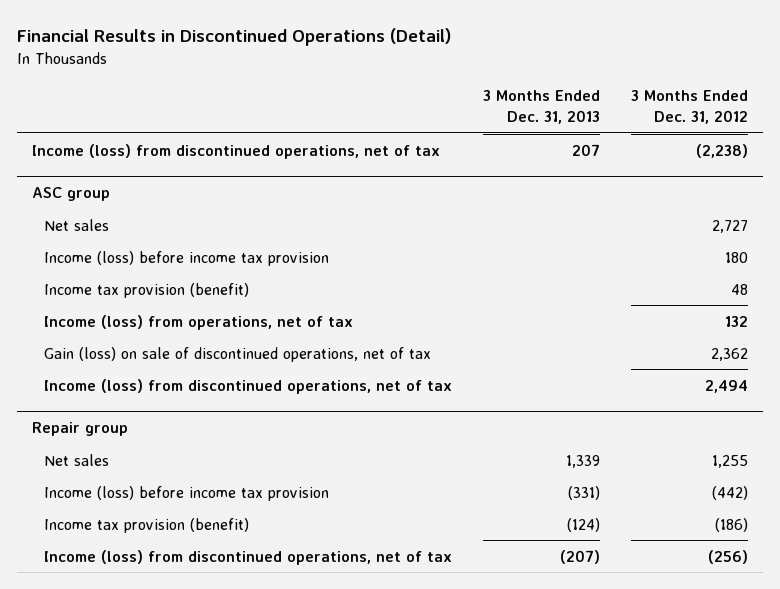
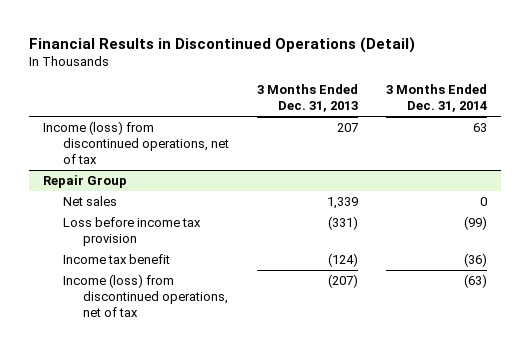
[630,90,748,124] 3 Months Ended Dec. 31, 2012 -> none
none -> [385,84,487,113] 3 Months Ended Dec. 31, 2014
[32,186,111,201] ASC group -> none
[43,218,109,231] Net sales -> none
[43,250,329,266] Income (loss) before income tax provision -> none
[43,282,249,298] Income tax provision (benefit) -> none
[43,314,353,330] Income (loss) from operations, net of tax -> none
[43,346,431,362] Gain (loss) on sale of discontinued operations, net of tax -> none
[43,378,452,394] Income (loss) from discontinued operations, net of tax -> none
[32,421,129,436] Repair group -> [42,175,127,189] Repair Group
[43,485,329,501] Income (loss) before income tax provision -> [62,217,201,246] Loss before income tax provision
[43,517,249,533] Income tax provision (benefit) -> [62,254,170,265] Income tax benefit

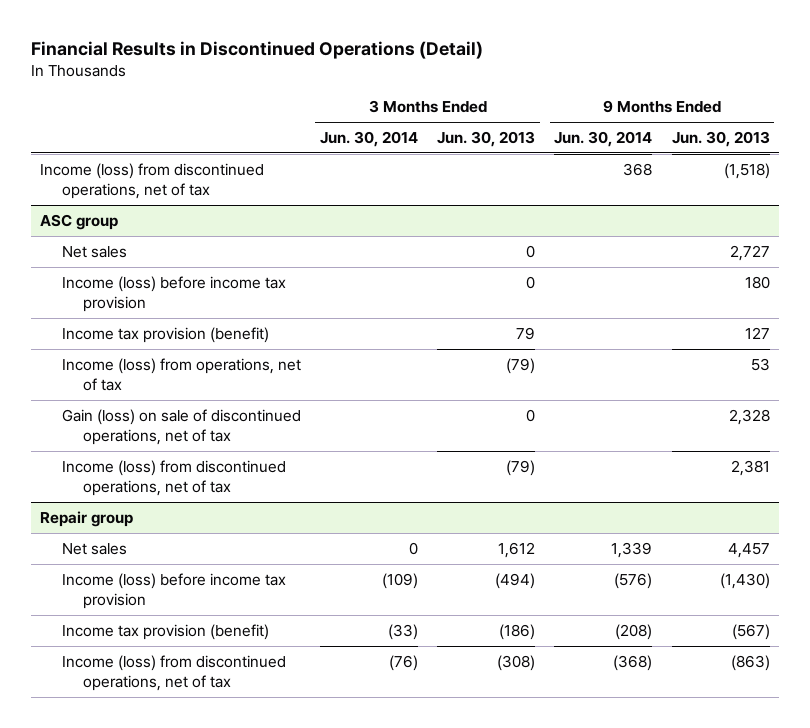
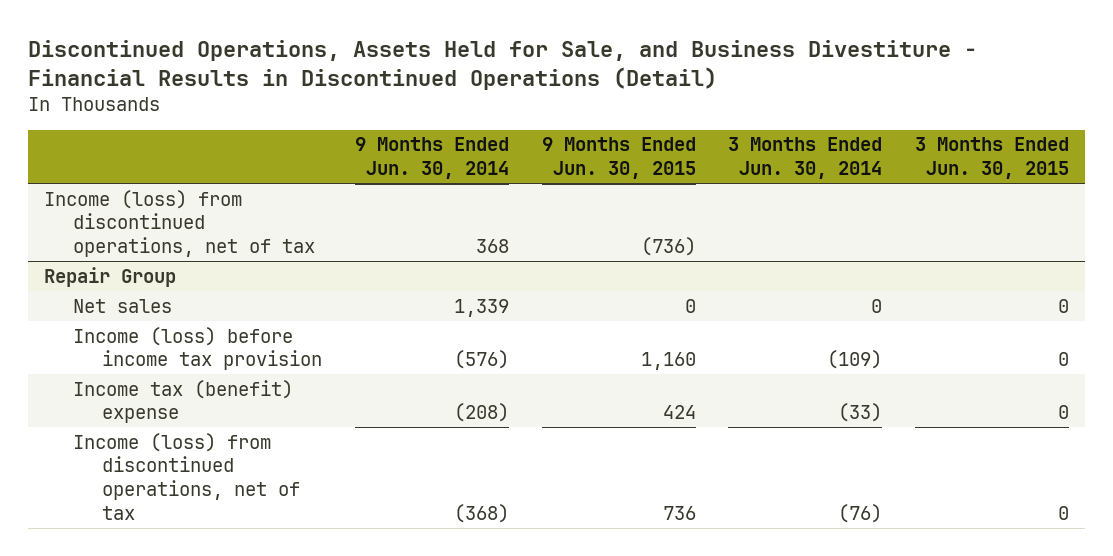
[30,40,483,59] Financial Results in Discontinued Operations (Detail) -> [27,39,977,90] Discontinued Operations, Assets Held for Sale, and Business Divestiture - Financial Results in Discontinued Operations (Detail)
[437,131,536,148] Jun. 30, 2013 -> none
[671,131,770,148] Jun. 30, 2013 -> none
none -> [541,137,696,180] 9 Months Ended Jun. 30, 2015
none -> [914,137,1069,180] 3 Months Ended Jun. 30, 2015
[40,213,119,230] ASC group -> none
[61,245,127,258] Net sales -> none
[61,275,286,313] Income (loss) before income tax provision -> none
[61,326,269,343] Income tax provision (benefit) -> none
[61,357,301,392] Income (loss) from operations, net of tax -> none
[61,408,301,446] Gain (loss) on sale of discontinued operations, net of tax -> none
[61,459,286,497] Income (loss) from discontinued operations, net of tax -> none
[40,510,134,527] Repair group -> [44,266,177,287] Repair Group
[61,623,269,640] Income tax provision (benefit) -> [73,379,294,424] Income tax (benefit) expense

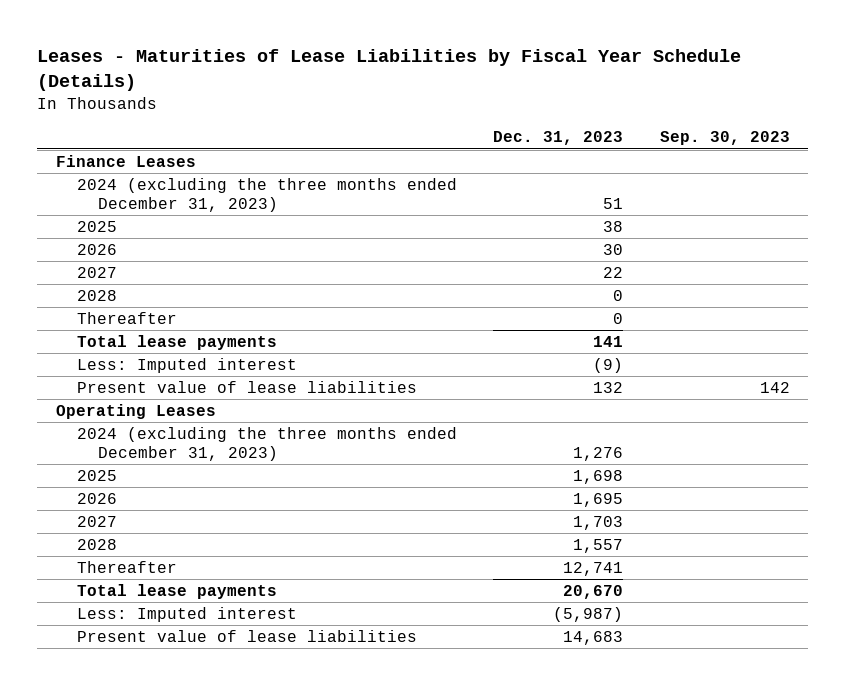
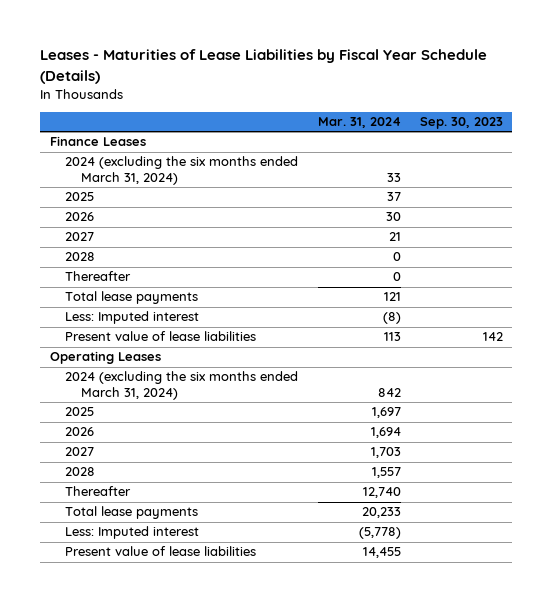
[493,131,624,146] Dec. 31, 2023 -> none
none -> [317,117,401,129] Mar. 31, 2024
[77,178,458,212] 2024 (excluding the three months ended December 31, 2023) -> [65,156,299,186] 2024 (excluding the six months ended March 31, 2024)
[77,427,458,461] 2024 (excluding the three months ended December 31, 2023) -> [65,371,299,401] 2024 (excluding the six months ended March 31, 2024)

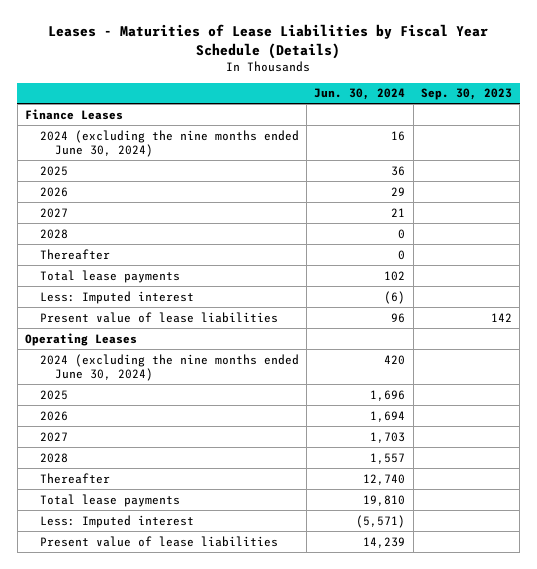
[317,117,401,129] Mar. 31, 2024 -> none
none -> [314,88,406,101] Jun. 30, 2024
[65,156,299,186] 2024 (excluding the six months ended March 31, 2024) -> [39,129,299,157] 2024 (excluding the nine months ended June 30, 2024)
[65,371,299,401] 2024 (excluding the six months ended March 31, 2024) -> [39,353,299,381] 2024 (excluding the nine months ended June 30, 2024)

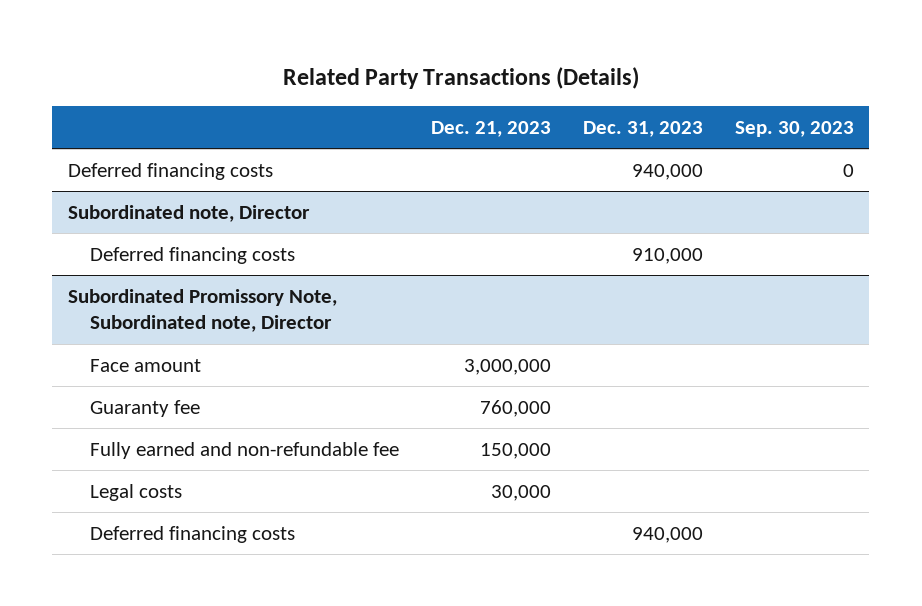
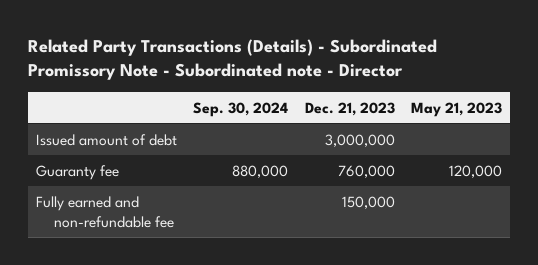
[282,67,639,90] Related Party Transactions (Details) -> [27,39,437,81] Related Party Transactions (Details) - Subordinated Promissory Note - Subordinated note - Director
[582,120,703,137] Dec. 31, 2023 -> none
[734,120,854,137] Sep. 30, 2023 -> none
none -> [193,101,289,117] Sep. 30, 2024
none -> [410,101,502,117] May 21, 2023
[68,162,274,180] Deferred financing costs -> none
[68,204,311,222] Subordinated note, Director -> none
[89,246,295,264] Deferred financing costs -> none
[68,288,338,333] Subordinated Promissory Note, Subordinated note, Director -> none
[89,358,201,372] Face amount -> none
[89,399,200,417] Guaranty fee -> none
[89,441,399,459] Fully earned and non-refundable fee -> none
[89,483,182,501] Legal costs -> none
[89,525,295,543] Deferred financing costs -> none
none -> [36,133,178,146] Issued amount of debt
none -> [36,164,120,180] Guaranty fee
none -> [36,195,174,228] Fully earned and non-refundable fee

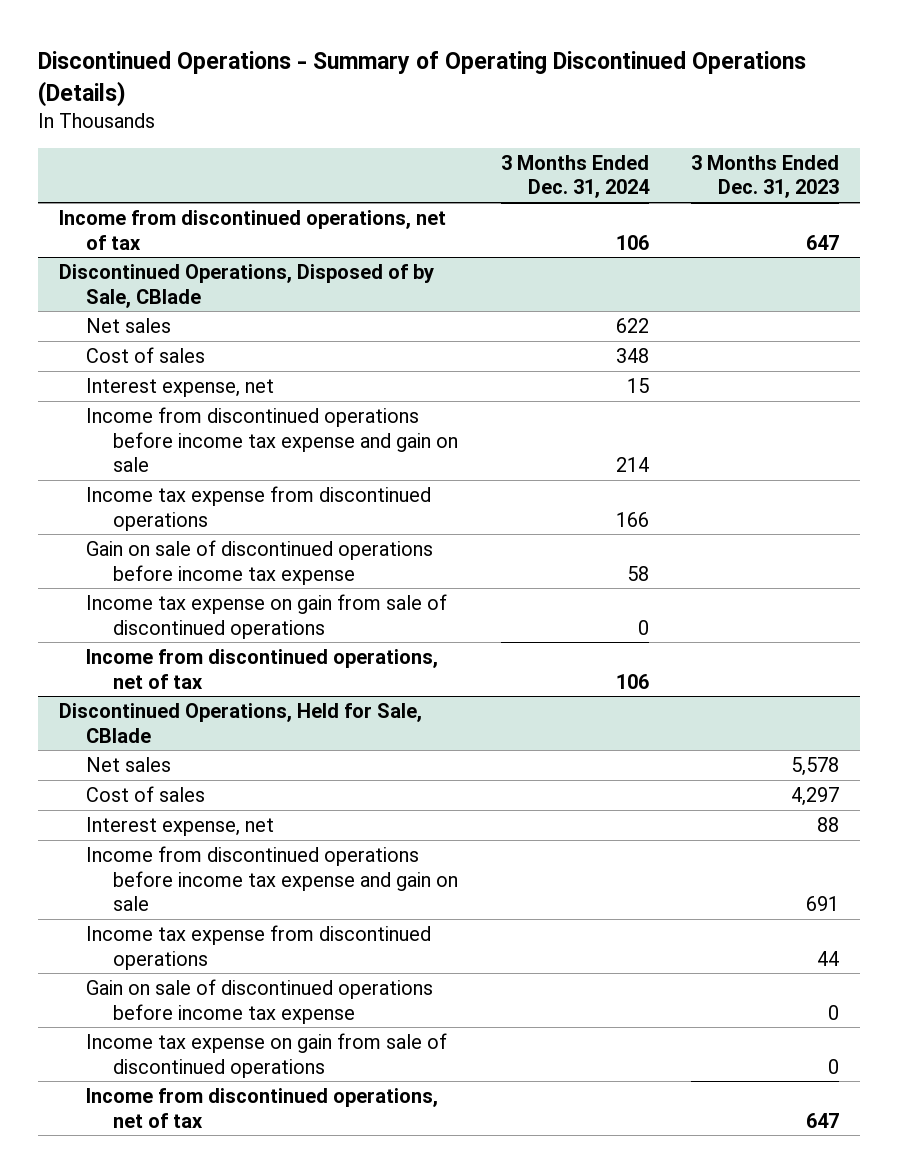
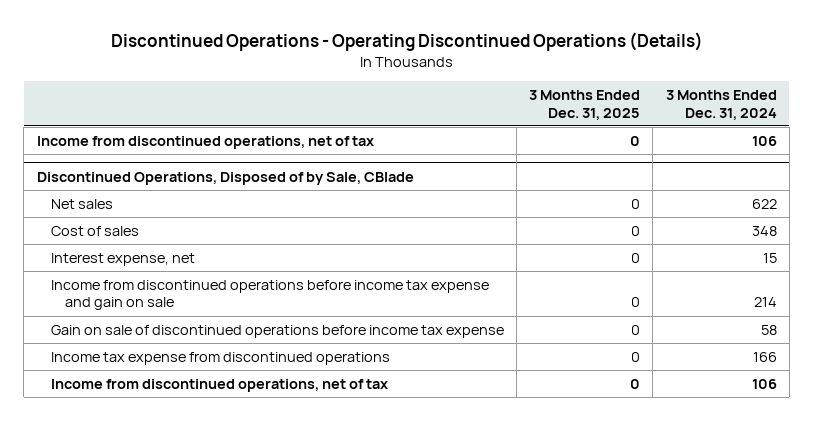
[38,51,807,107] Discontinued Operations - Summary of Operating Discontinued Operations (Details) -> [110,31,703,51] Discontinued Operations - Operating Discontinued Operations (Details)
[691,154,840,199] 3 Months Ended Dec. 31, 2023 -> none
none -> [529,90,641,120] 3 Months Ended Dec. 31, 2025
[86,593,448,639] Income tax expense on gain from sale of discontinued operations -> none
[86,485,432,531] Income tax expense from discontinued operations -> [50,351,390,365] Income tax expense from discontinued operations
[59,702,423,743] Discontinued Operations, Held for Sale, CBlade -> none
[86,756,172,772] Net sales -> none
[86,785,206,802] Cost of sales -> none
[86,816,275,836] Interest expense, net -> none
[86,845,459,912] Income from discontinued operations before income tax expense and gain on sale -> none
[86,924,432,970] Income tax expense from discontinued operations -> none
[86,978,434,1024] Gain on sale of discontinued operations before income tax expense -> none
[86,1032,448,1078] Income tax expense on gain from sale of discontinued operations -> none
[86,1087,439,1128] Income from discontinued operations, net of tax -> none

